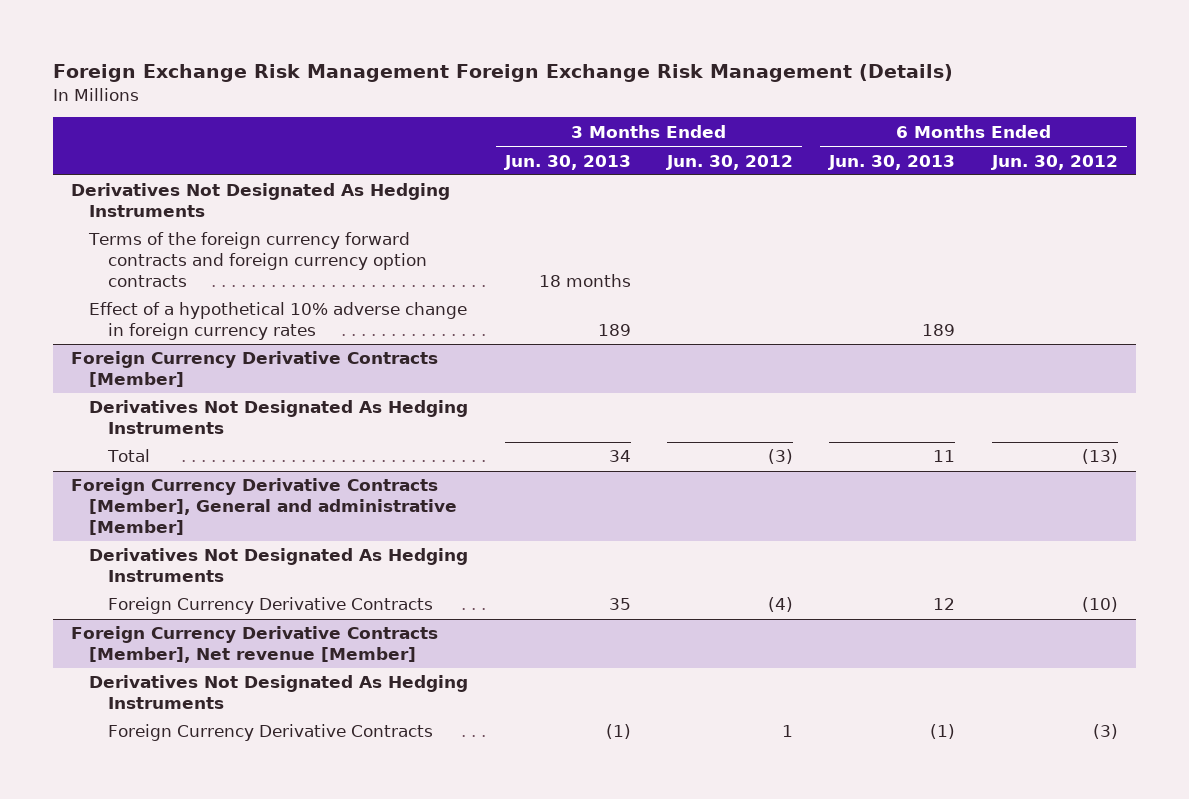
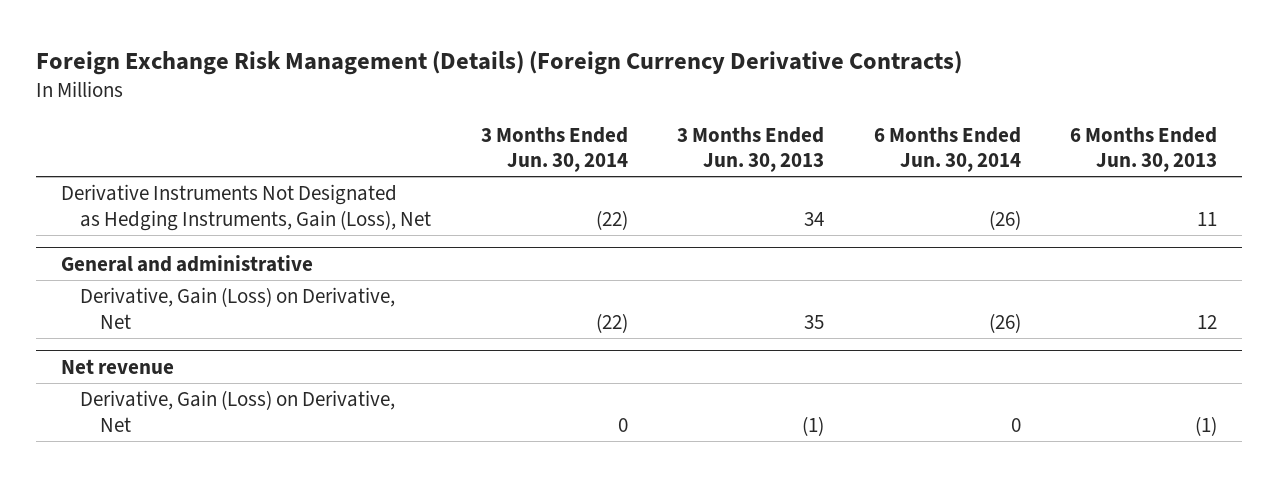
[52,64,953,83] Foreign Exchange Risk Management Foreign Exchange Risk Management (Details) -> [35,50,962,75] Foreign Exchange Risk Management (Details) (Foreign Currency Derivative Contracts)
[666,154,794,170] Jun. 30, 2012 -> none
[990,154,1118,170] Jun. 30, 2012 -> none
none -> [480,126,628,173] 3 Months Ended Jun. 30, 2014
none -> [873,126,1021,173] 6 Months Ended Jun. 30, 2014
[70,183,450,218] Derivatives Not Designated As Hedging Instruments -> none
[88,232,427,287] Terms of the foreign currency forward contracts and foreign currency option contracts -> none
[89,302,468,341] Effect of a hypothetical 10% adverse change in foreign currency rates -> none
[70,351,438,388] Foreign Currency Derivative Contracts [Member] -> none
[89,400,469,435] Derivatives Not Designated As Hedging Instruments -> none
[70,478,458,535] Foreign Currency Derivative Contracts [Member], General and administrative [Member] -> none
[89,548,469,583] Derivatives Not Designated As Hedging Instruments -> none
[70,626,438,664] Foreign Currency Derivative Contracts [Member], Net revenue [Member] -> none
[89,675,469,710] Derivatives Not Designated As Hedging Instruments -> none
[106,449,150,463] Total -> [60,183,432,231] Derivative Instruments Not Designated as Hedging Instruments, Gain (Loss), Net
none -> [60,254,313,272] General and administrative
[107,597,433,615] Foreign Currency Derivative Contracts -> [80,286,396,329] Derivative, Gain (Loss) on Derivative, Net
none -> [60,358,174,374] Net revenue
[107,724,433,742] Foreign Currency Derivative Contracts -> [80,389,396,432] Derivative, Gain (Loss) on Derivative, Net

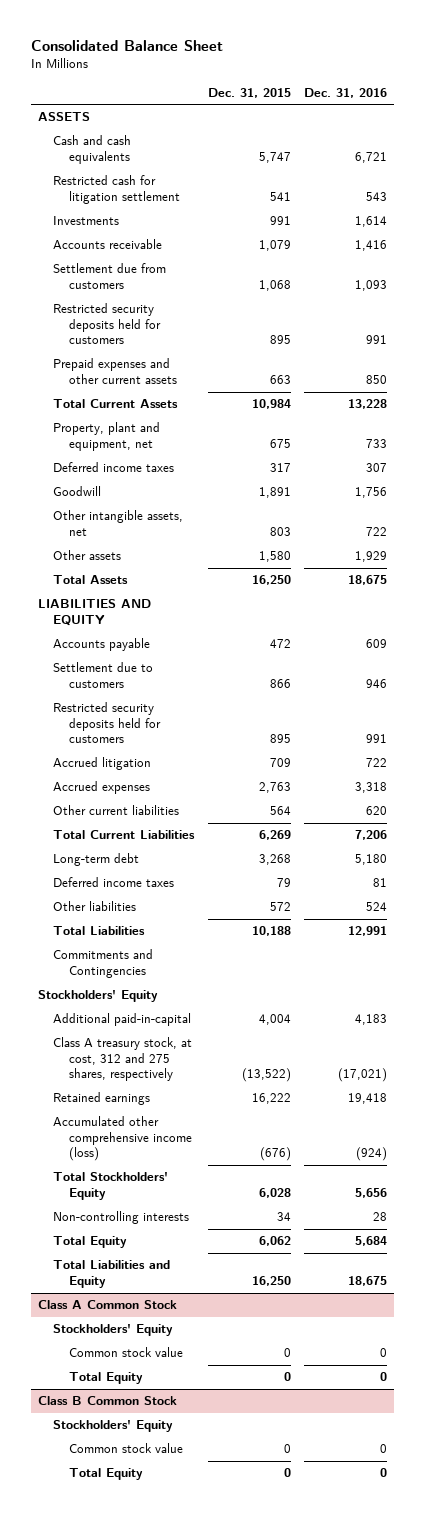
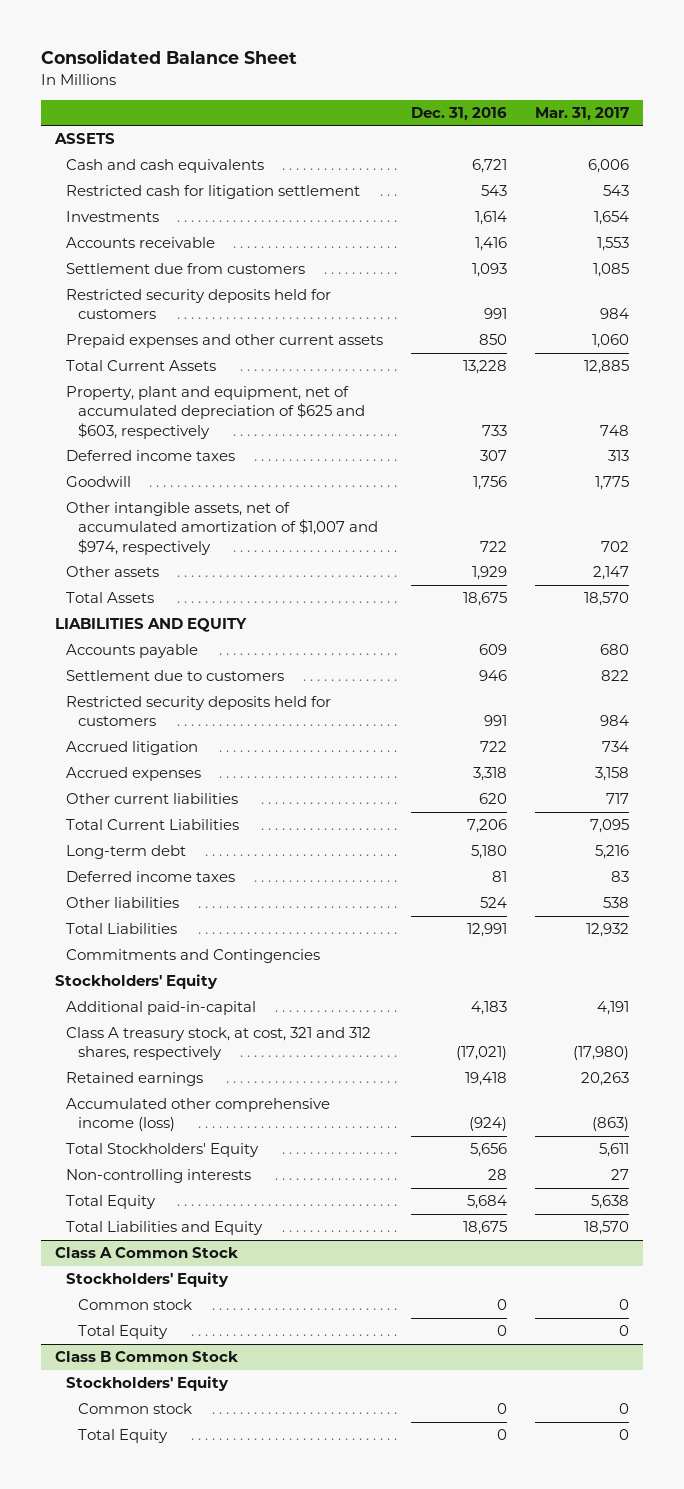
[207,87,291,98] Dec. 31, 2015 -> none
none -> [535,106,630,121] Mar. 31, 2017
[53,422,161,451] Property, plant and equipment, net -> [66,386,366,439] Property, plant and equipment, net of accumulated depreciation of $625 and $603, respectively
[53,510,184,536] Other intangible assets, net -> [66,502,379,555] Other intangible assets, net of accumulated amortization of $1,007 and $974, respectively
[53,1037,193,1082] Class A treasury stock, at cost, 312 and 275 shares, respectively -> [66,1027,372,1061] Class A treasury stock, at cost, 321 and 312 shares, respectively
[68,1347,183,1358] Common stock value -> [78,1299,193,1311] Common stock
[68,1443,183,1454] Common stock value -> [78,1403,193,1415] Common stock

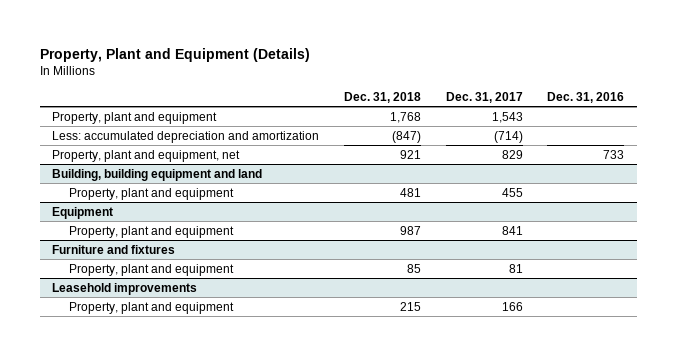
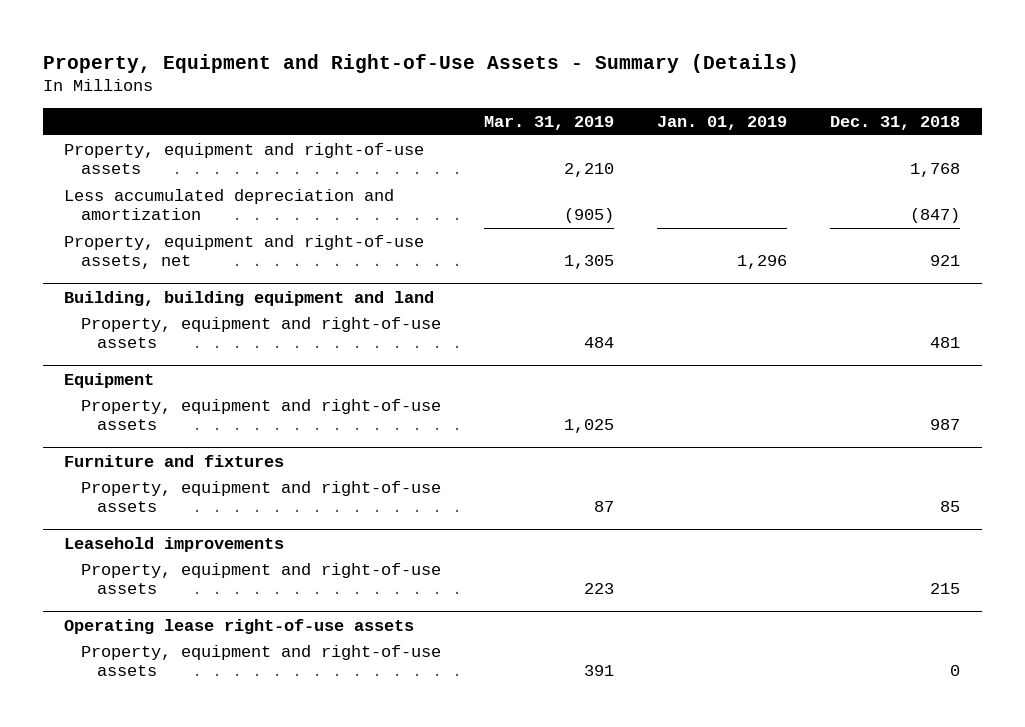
[39,47,310,62] Property, Plant and Equipment (Details) -> [42,53,799,73] Property, Equipment and Right-of-Use Assets - Summary (Details)
[445,91,523,103] Dec. 31, 2017 -> none
[547,91,625,103] Dec. 31, 2016 -> none
none -> [483,116,614,131] Mar. 31, 2019
none -> [657,116,788,131] Jan. 01, 2019
[52,111,218,124] Property, plant and equipment -> [64,142,425,175] Property, equipment and right-of-use assets
[52,130,320,143] Less: accumulated depreciation and amortization -> [64,188,395,221] Less accumulated depreciation and amortization
[52,149,241,162] Property, plant and equipment, net -> [64,234,425,270] Property, equipment and right-of-use assets, net
[68,187,234,200] Property, plant and equipment -> [80,316,441,349] Property, equipment and right-of-use assets
[68,225,234,238] Property, plant and equipment -> [80,398,441,431] Property, equipment and right-of-use assets
[68,263,234,276] Property, plant and equipment -> [80,480,441,513] Property, equipment and right-of-use assets
[68,301,234,314] Property, plant and equipment -> [80,562,441,595] Property, equipment and right-of-use assets
none -> [64,618,415,634] Operating lease right-of-use assets
none -> [80,644,441,677] Property, equipment and right-of-use assets

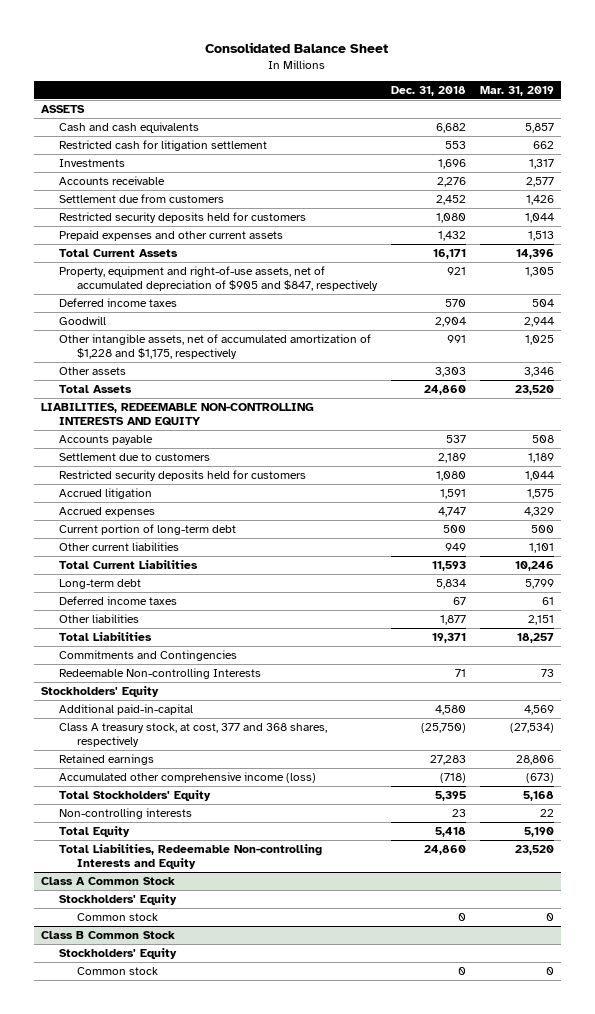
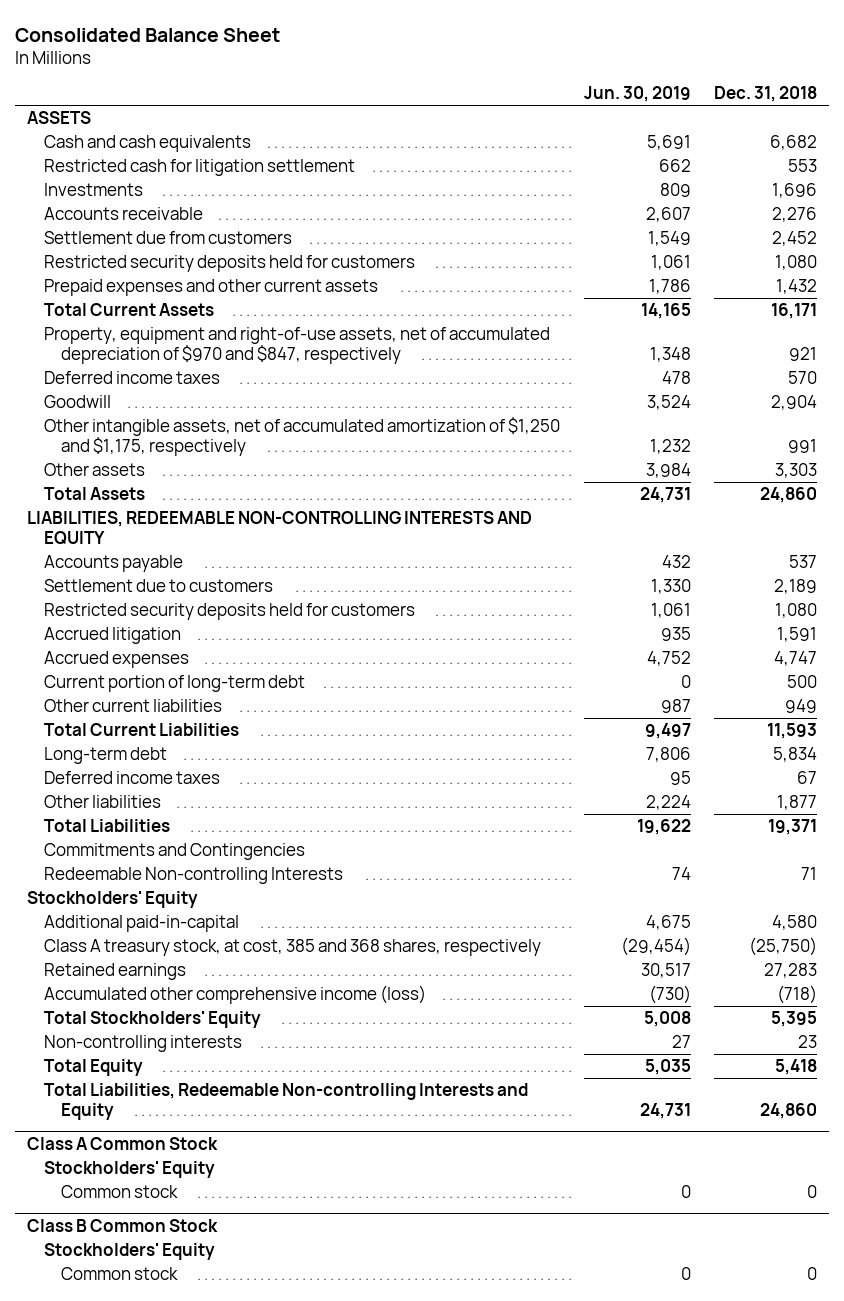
[479,85,554,96] Mar. 31, 2019 -> none
none -> [583,86,691,103] Jun. 30, 2019
[59,266,379,292] Property, equipment and right-of-use assets, net of accumulated depreciation of $905 and $847, respectively -> [43,327,550,364] Property, equipment and right-of-use assets, net of accumulated depreciation of $970 and $847, respectively
[59,334,372,360] Other intangible assets, net of accumulated amortization of $1,228 and $1,175, respectively -> [43,417,560,456] Other intangible assets, net of accumulated amortization of $1,250 and $1,175, respectively
[59,723,328,748] Class A treasury stock, at cost, 377 and 368 shares, respectively -> [43,939,541,957] Class A treasury stock, at cost, 385 and 368 shares, respectively

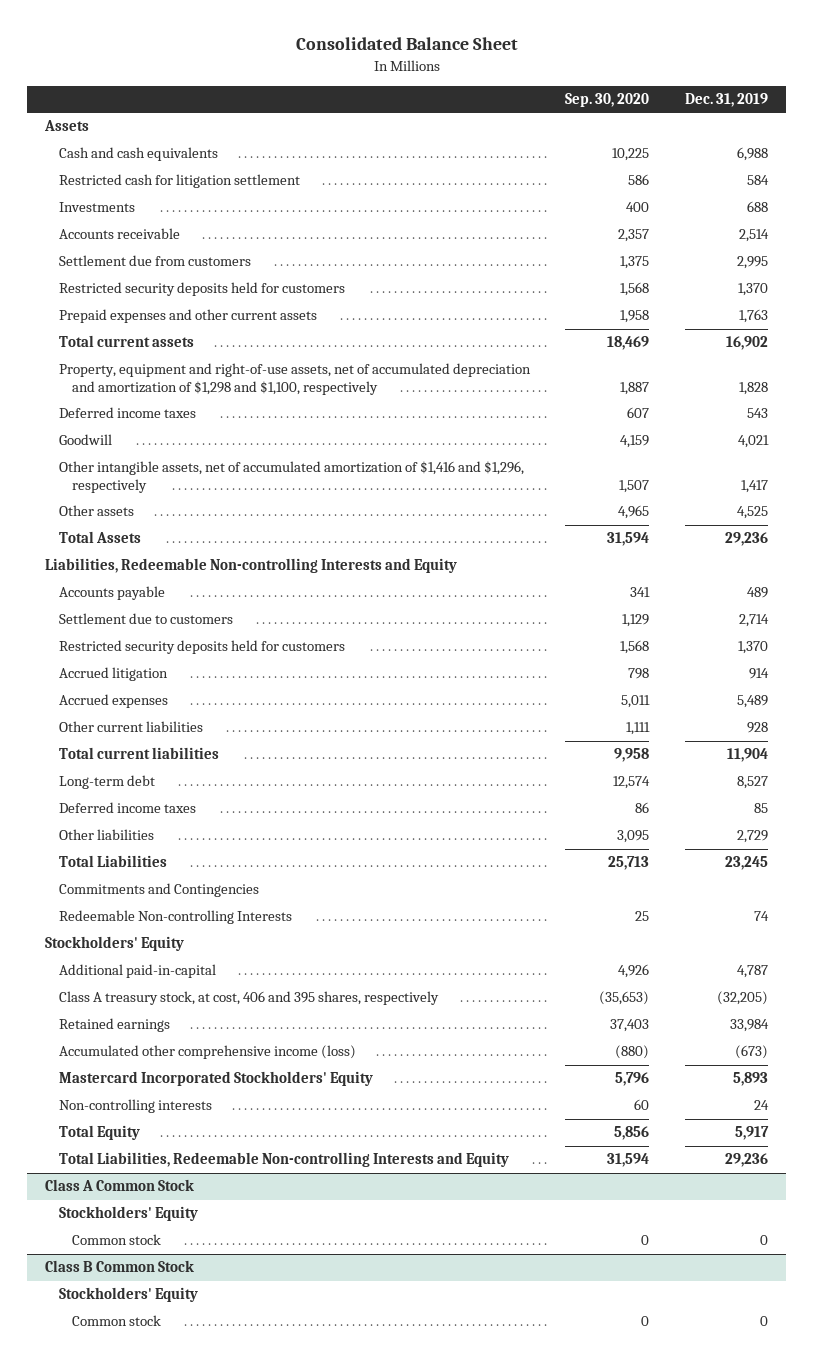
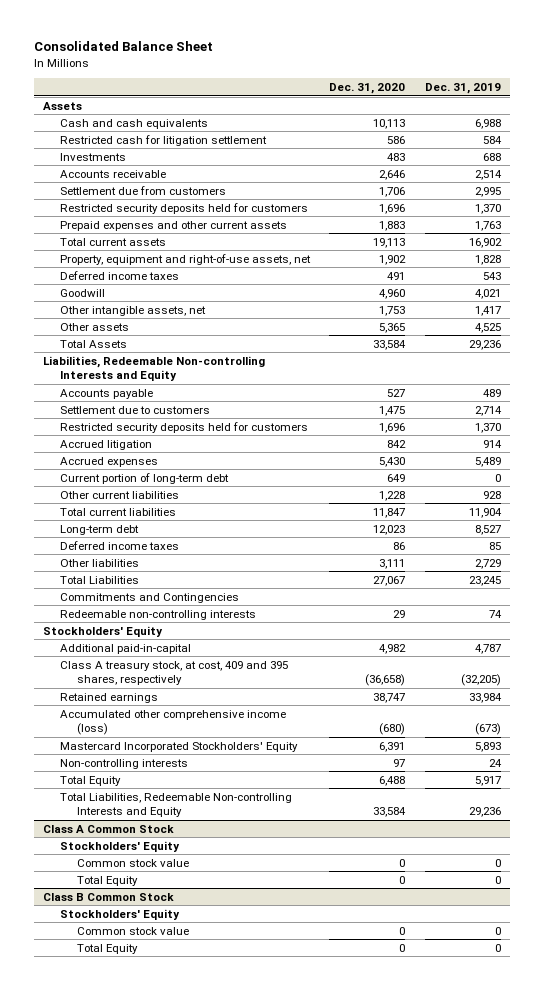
[565,93,650,108] Sep. 30, 2020 -> none
none -> [329,83,406,95] Dec. 31, 2020
[58,363,531,395] Property, equipment and right-of-use assets, net of accumulated depreciation and amortization of $1,298 and $1,100, respectively -> [60,253,312,265] Property, equipment and right-of-use assets, net
[58,461,524,493] Other intangible assets, net of accumulated amortization of $1,416 and $1,296, respectively -> [60,305,207,316] Other intangible assets, net
none -> [60,472,230,484] Current portion of long-term debt
[58,910,292,925] Redeemable Non-controlling Interests -> [60,609,257,620] Redeemable non-controlling interests
[58,991,439,1006] Class A treasury stock, at cost, 406 and 395 shares, respectively -> [60,660,289,686] Class A treasury stock, at cost, 409 and 395 shares, respectively
[72,1234,162,1246] Common stock -> [77,858,190,867] Common stock value
none -> [77,875,139,886] Total Equity
[72,1315,162,1327] Common stock -> [77,926,190,935] Common stock value
none -> [77,943,139,954] Total Equity

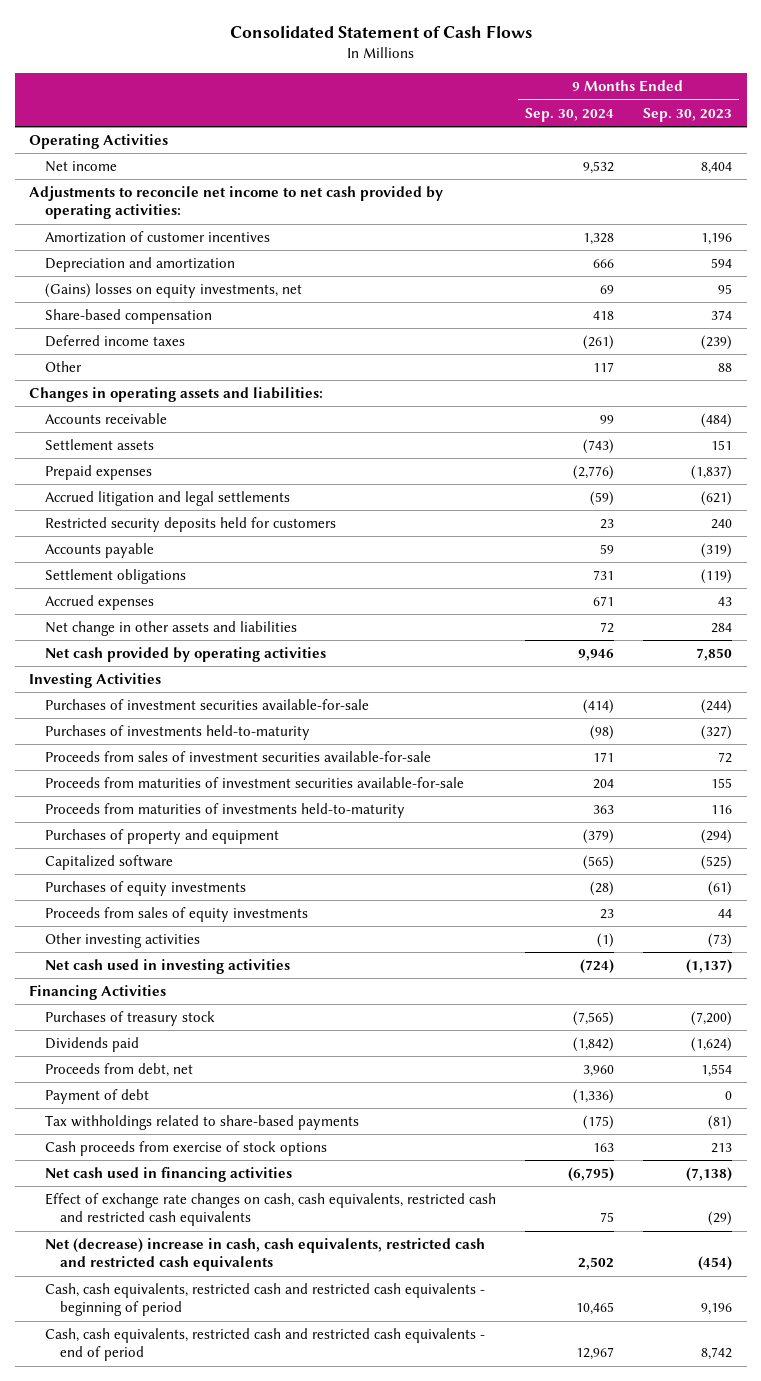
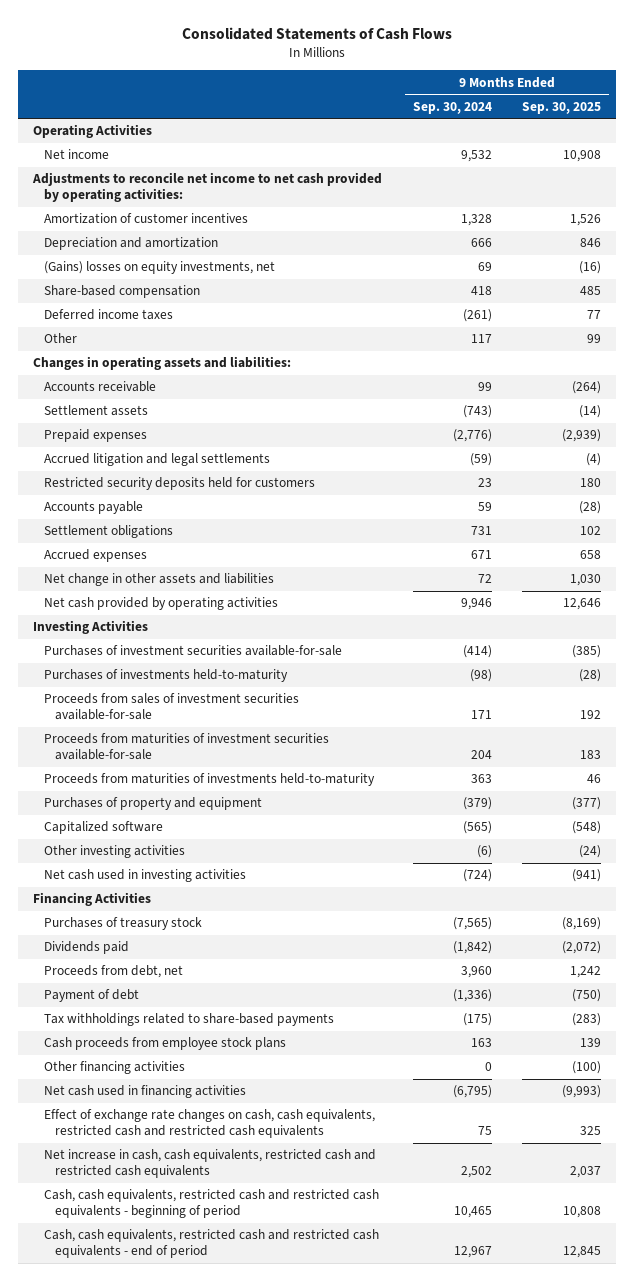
[229,25,532,39] Consolidated Statement of Cash Flows -> [182,26,453,40] Consolidated Statements of Cash Flows
[643,107,733,122] Sep. 30, 2023 -> none
none -> [522,101,602,114] Sep. 30, 2025
[44,881,246,897] Purchases of equity investments -> none
[44,907,308,923] Proceeds from sales of equity investments -> none
[596,933,614,949] (1) -> [476,845,492,859] (6)
[44,1141,327,1157] Cash proceeds from exercise of stock options -> [44,1037,287,1051] Cash proceeds from employee stock plans
none -> [44,1061,186,1075] Other financing activities
[44,1238,485,1272] Net (decrease) increase in cash, cash equivalents, restricted cash and restricted cash equivalents -> [44,1149,377,1179] Net increase in cash, cash equivalents, restricted cash and restricted cash equivalents

